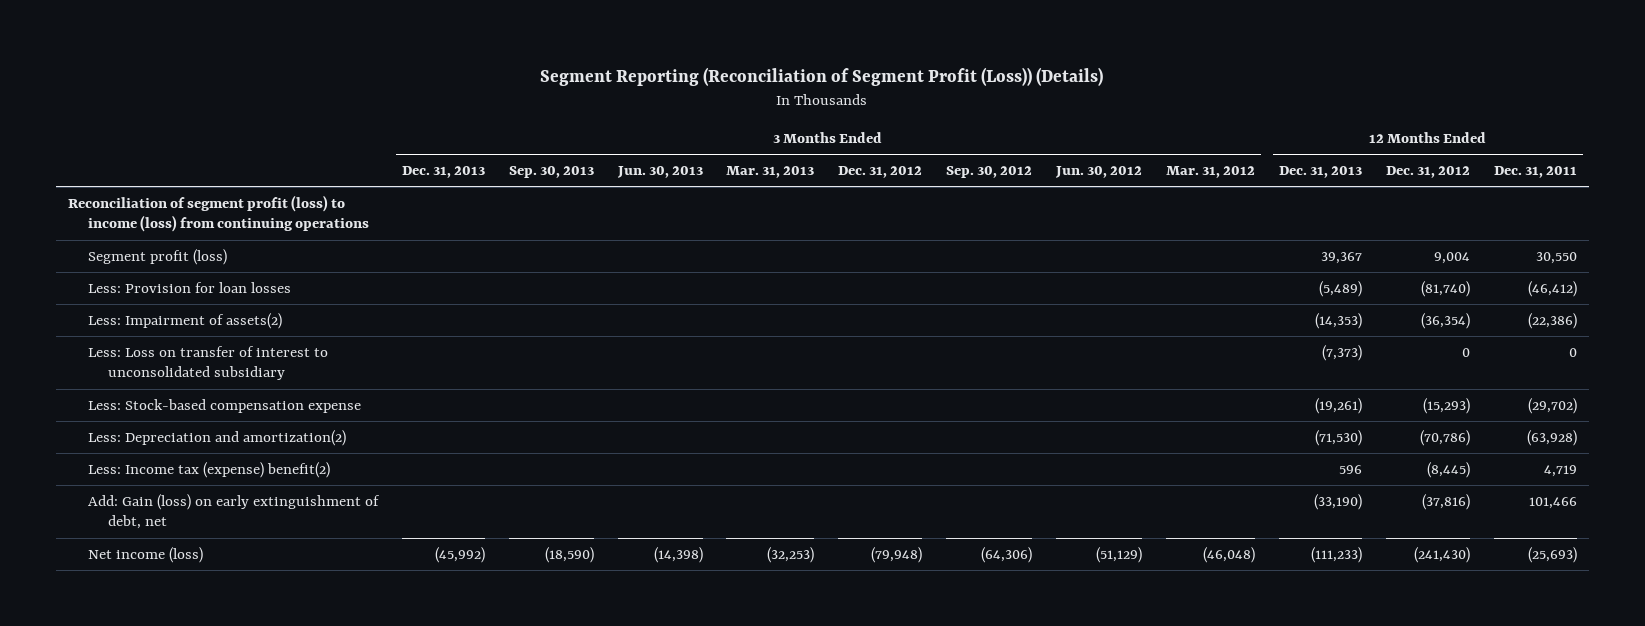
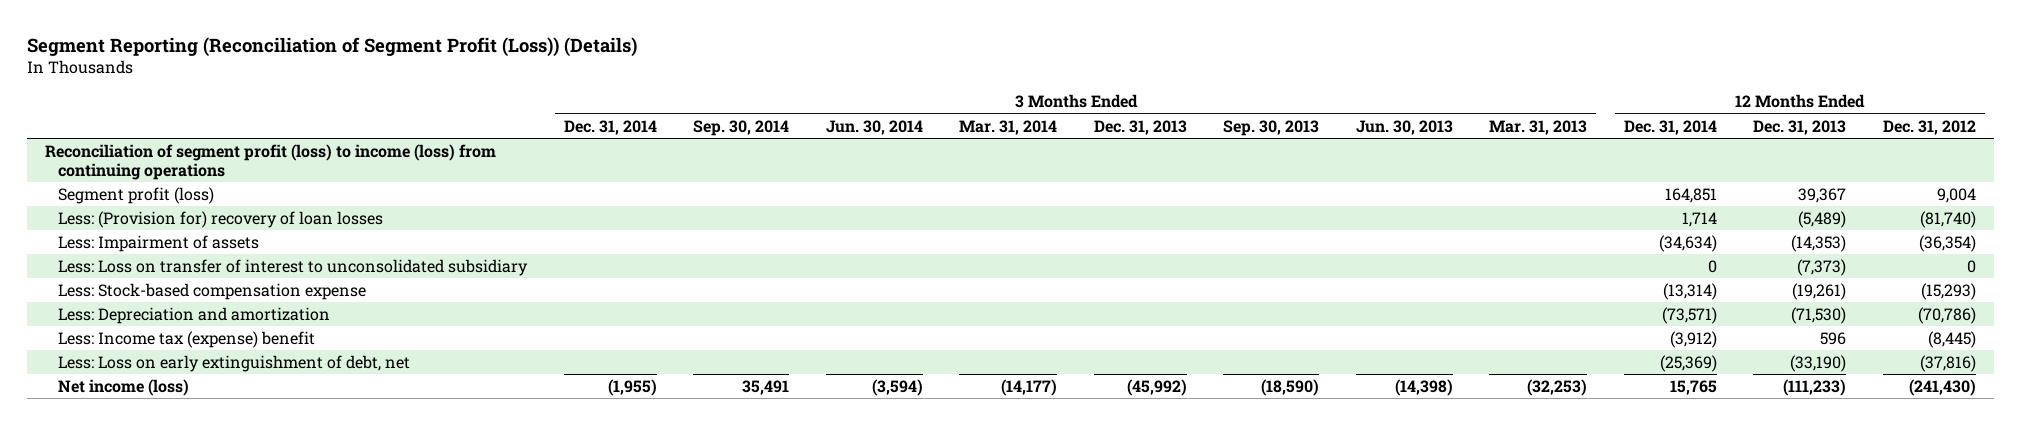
[838,165,923,178] Dec. 31, 2012 -> none
[946,165,1033,178] Sep. 30, 2012 -> none
[1055,165,1143,178] Jun. 30, 2012 -> none
[1165,165,1255,178] Mar. 31, 2012 -> none
[1493,165,1577,178] Dec. 31, 2011 -> none
none -> [563,119,657,135] Dec. 31, 2014
none -> [693,119,790,136] Sep. 30, 2014
none -> [825,119,923,135] Jun. 30, 2014
none -> [959,119,1058,135] Mar. 31, 2014
none -> [1623,119,1717,135] Dec. 31, 2014
[87,281,291,293] Less: Provision for loan losses -> [58,210,384,228] Less: (Provision for) recovery of loan losses
[87,312,282,329] Less: Impairment of assets(2) -> [58,234,260,252] Less: Impairment of assets
[87,429,346,446] Less: Depreciation and amortization(2) -> [58,306,331,324] Less: Depreciation and amortization
[87,461,330,478] Less: Income tax (expense) benefit(2) -> [58,330,316,348] Less: Income tax (expense) benefit
[87,493,380,530] Add: Gain (loss) on early extinguishment of debt, net -> [58,354,411,372] Less: Loss on early extinguishment of debt, net

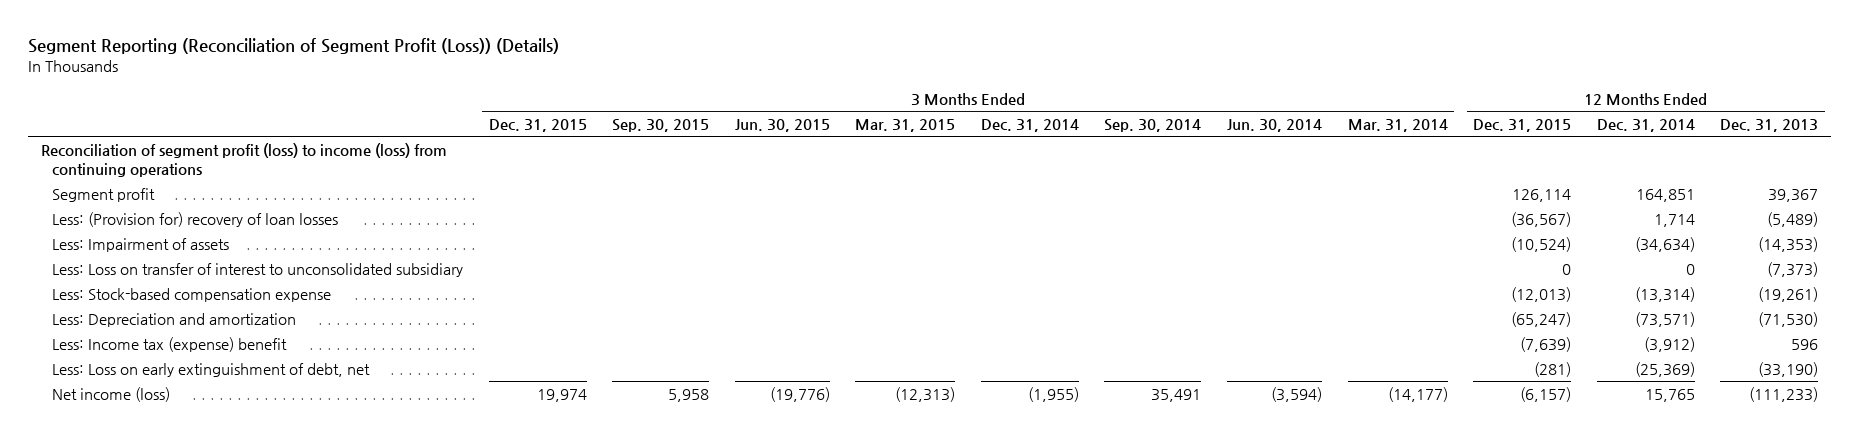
[1093,119,1187,135] Dec. 31, 2013 -> none
[1223,119,1320,136] Sep. 30, 2013 -> none
[1355,119,1453,135] Jun. 30, 2013 -> none
[1489,119,1588,135] Mar. 31, 2013 -> none
[1882,119,1976,135] Dec. 31, 2012 -> none
none -> [488,118,587,132] Dec. 31, 2015
none -> [612,118,710,132] Sep. 30, 2015
none -> [734,118,830,132] Jun. 30, 2015
none -> [855,118,956,132] Mar. 31, 2015
none -> [1473,118,1572,132] Dec. 31, 2015
[58,186,215,204] Segment profit (loss) -> [52,187,156,202] Segment profit

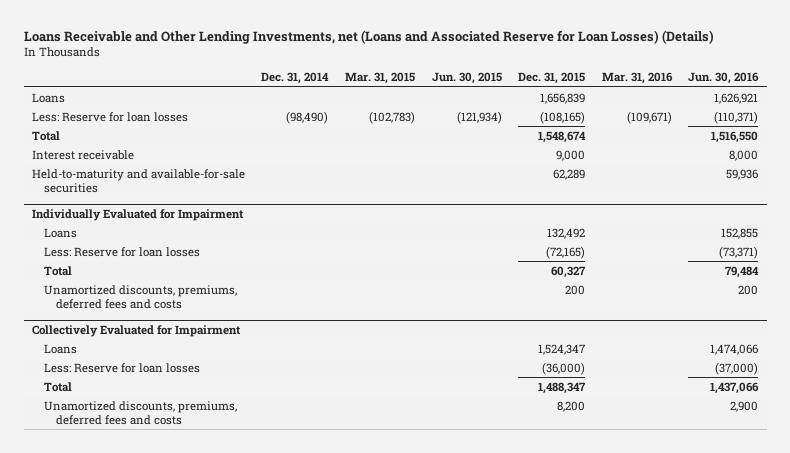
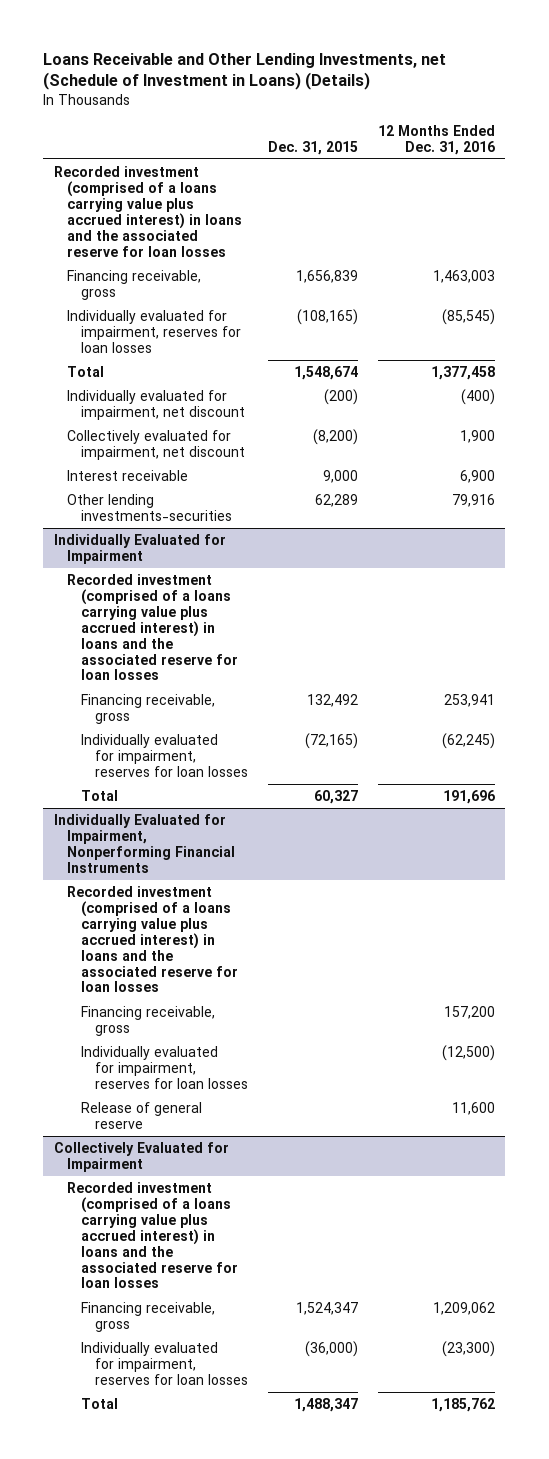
[23,29,714,44] Loans Receivable and Other Lending Investments, net (Loans and Associated Reserve for Loan Losses) (Details) -> [43,52,447,91] Loans Receivable and Other Lending Investments, net (Schedule of Investment in Loans) (Details)
[261,72,330,85] Dec. 31, 2014 -> none
[344,72,415,85] Mar. 31, 2015 -> none
[431,72,502,85] Jun. 30, 2015 -> none
[601,72,673,85] Mar. 31, 2016 -> none
[688,72,760,85] Jun. 30, 2016 -> none
none -> [378,124,496,155] 12 Months Ended Dec. 31, 2016
none -> [53,165,243,257] Recorded investment (comprised of a loans carrying value plus accrued interest) in loans and the associated reserve for loan losses
[31,92,65,103] Loans -> [67,269,202,300] Financing receivable, gross
[31,111,188,122] Less: Reserve for loan losses -> [67,309,241,353] Individually evaluated for impairment, reserves for loan losses
none -> [67,389,245,420] Individually evaluated for impairment, net discount
none -> [67,429,245,460] Collectively evaluated for impairment, net discount
[31,168,245,193] Held-to-maturity and available-for-sale securities -> [67,493,232,521] Other lending investments-securities
none -> [67,573,238,681] Recorded investment (comprised of a loans carrying value plus accrued interest) in loans and the associated reserve for loan losses
[43,227,77,238] Loans -> [80,693,215,724] Financing receivable, gross
[43,246,200,257] Less: Reserve for loan losses -> [80,733,248,777] Individually evaluated for impairment, reserves for loan losses
[43,284,237,309] Unamortized discounts, premiums, deferred fees and costs -> none
none -> [53,813,236,873] Individually Evaluated for Impairment, Nonperforming Financial Instruments
none -> [67,885,238,993] Recorded investment (comprised of a loans carrying value plus accrued interest) in loans and the associated reserve for loan losses
none -> [80,1005,215,1036] Financing receivable, gross
none -> [80,1045,248,1089] Individually evaluated for impairment, reserves for loan losses
none -> [80,1101,202,1129] Release of general reserve
[43,362,200,373] Less: Reserve for loan losses -> none
none -> [67,1181,238,1289] Recorded investment (comprised of a loans carrying value plus accrued interest) in loans and the associated reserve for loan losses
[43,343,77,354] Loans -> [80,1301,215,1332] Financing receivable, gross
none -> [80,1341,248,1385] Individually evaluated for impairment, reserves for loan losses
[43,400,237,425] Unamortized discounts, premiums, deferred fees and costs -> none

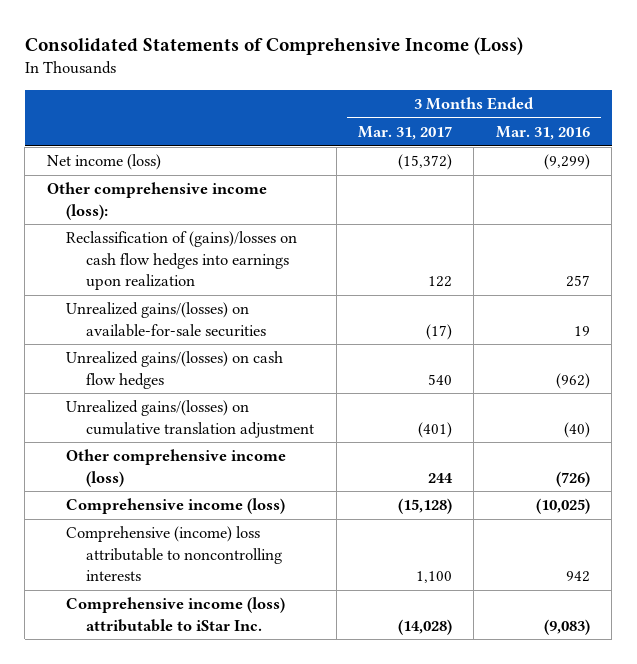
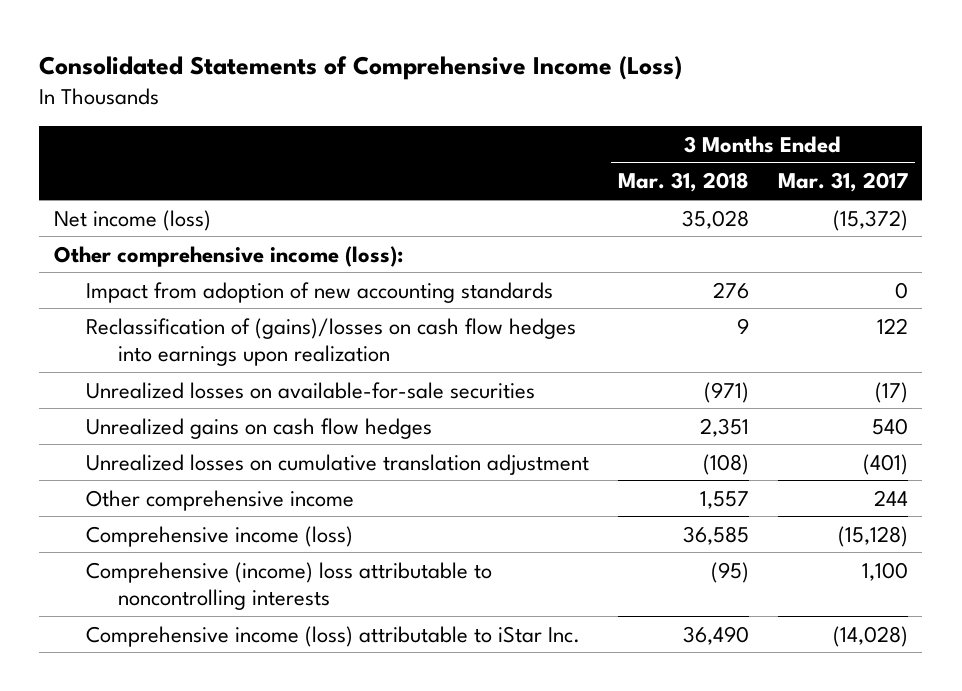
[495,126,590,141] Mar. 31, 2016 -> none
none -> [617,172,749,193] Mar. 31, 2018
none -> [85,281,553,303] Impact from adoption of new accounting standards
[66,302,267,337] Unrealized gains/(losses) on available-for-sale securities -> [85,381,535,399] Unrealized losses on available-for-sale securities
[66,351,284,389] Unrealized gains/(losses) on cash flow hedges -> [85,417,432,439] Unrealized gains on cash flow hedges
[66,400,315,438] Unrealized gains/(losses) on cumulative translation adjustment -> [85,453,589,475] Unrealized losses on cumulative translation adjustment
[66,449,287,487] Other comprehensive income (loss) -> [85,489,354,511] Other comprehensive income

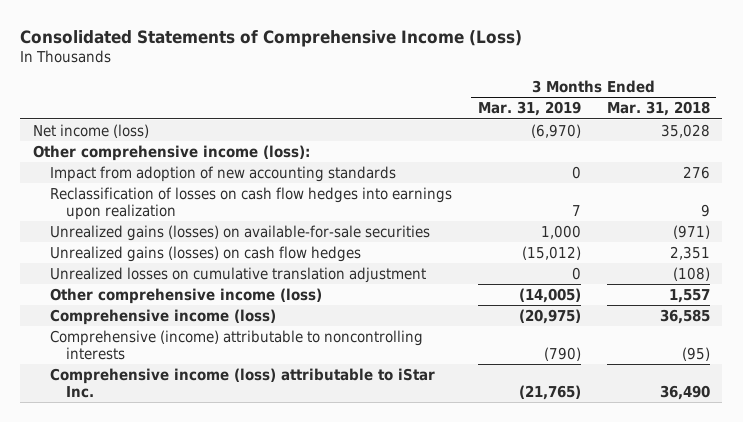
[777,172,908,193] Mar. 31, 2017 -> none
none -> [477,101,581,117] Mar. 31, 2019
[85,317,576,367] Reclassification of (gains)/losses on cash flow hedges into earnings upon realization -> [49,186,452,220] Reclassification of losses on cash flow hedges into earnings upon realization
[85,381,535,399] Unrealized losses on available-for-sale securities -> [49,224,430,241] Unrealized gains (losses) on available-for-sale securities
[85,417,432,439] Unrealized gains on cash flow hedges -> [49,245,361,262] Unrealized gains (losses) on cash flow hedges
[85,489,354,511] Other comprehensive income -> [49,287,322,304] Other comprehensive income (loss)
[85,561,492,611] Comprehensive (income) loss attributable to noncontrolling interests -> [49,329,423,360] Comprehensive (income) attributable to noncontrolling interests

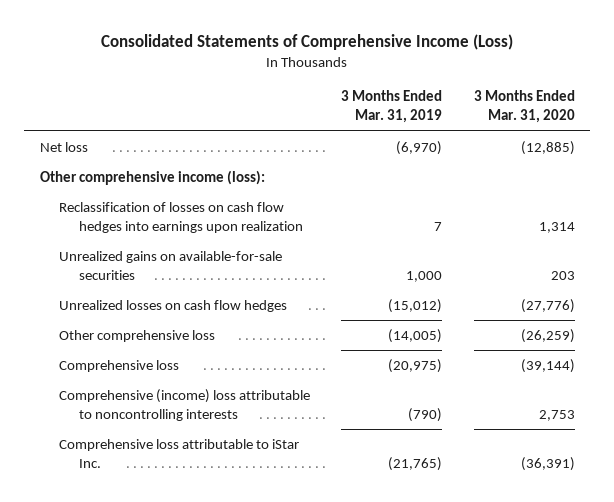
[606,101,710,117] Mar. 31, 2018 -> none
none -> [473,90,575,124] 3 Months Ended Mar. 31, 2020
[33,123,150,138] Net income (loss) -> [39,141,88,152] Net loss
[49,165,396,182] Impact from adoption of new accounting standards -> none
[49,266,426,283] Unrealized losses on cumulative translation adjustment -> none
[49,224,430,241] Unrealized gains (losses) on available-for-sale securities -> [59,250,283,280] Unrealized gains on available-for-sale securities
[49,245,361,262] Unrealized gains (losses) on cash flow hedges -> [59,299,288,312] Unrealized losses on cash flow hedges
[49,287,322,304] Other comprehensive income (loss) -> [59,329,216,342] Other comprehensive loss
[49,308,276,325] Comprehensive income (loss) -> [59,359,180,372] Comprehensive loss
[49,329,423,360] Comprehensive (income) attributable to noncontrolling interests -> [59,388,311,421] Comprehensive (income) loss attributable to noncontrolling interests
[49,367,435,398] Comprehensive income (loss) attributable to iStar Inc. -> [59,438,300,468] Comprehensive loss attributable to iStar Inc.

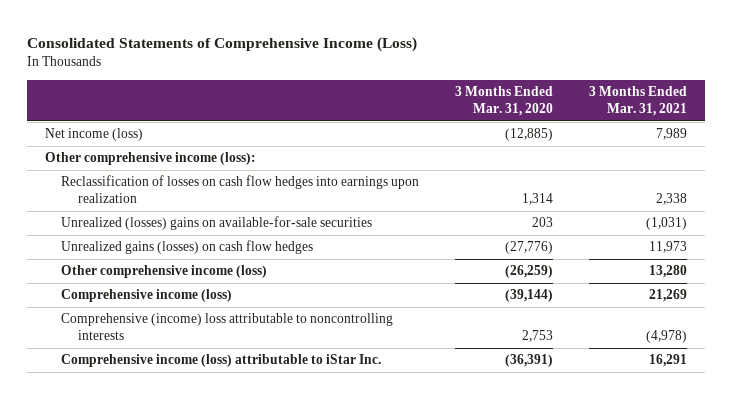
[341,90,443,124] 3 Months Ended Mar. 31, 2019 -> none
none -> [589,86,688,117] 3 Months Ended Mar. 31, 2021
[39,141,88,152] Net loss -> [44,128,143,142] Net income (loss)
[59,250,283,280] Unrealized gains on available-for-sale securities -> [61,216,373,231] Unrealized (losses) gains on available-for-sale securities
[59,299,288,312] Unrealized losses on cash flow hedges -> [61,240,314,255] Unrealized gains (losses) on cash flow hedges
[59,329,216,342] Other comprehensive loss -> [61,265,268,279] Other comprehensive income (loss)
[59,359,180,372] Comprehensive loss -> [61,289,233,303] Comprehensive income (loss)
[59,438,300,468] Comprehensive loss attributable to iStar Inc. -> [61,354,382,368] Comprehensive income (loss) attributable to iStar Inc.

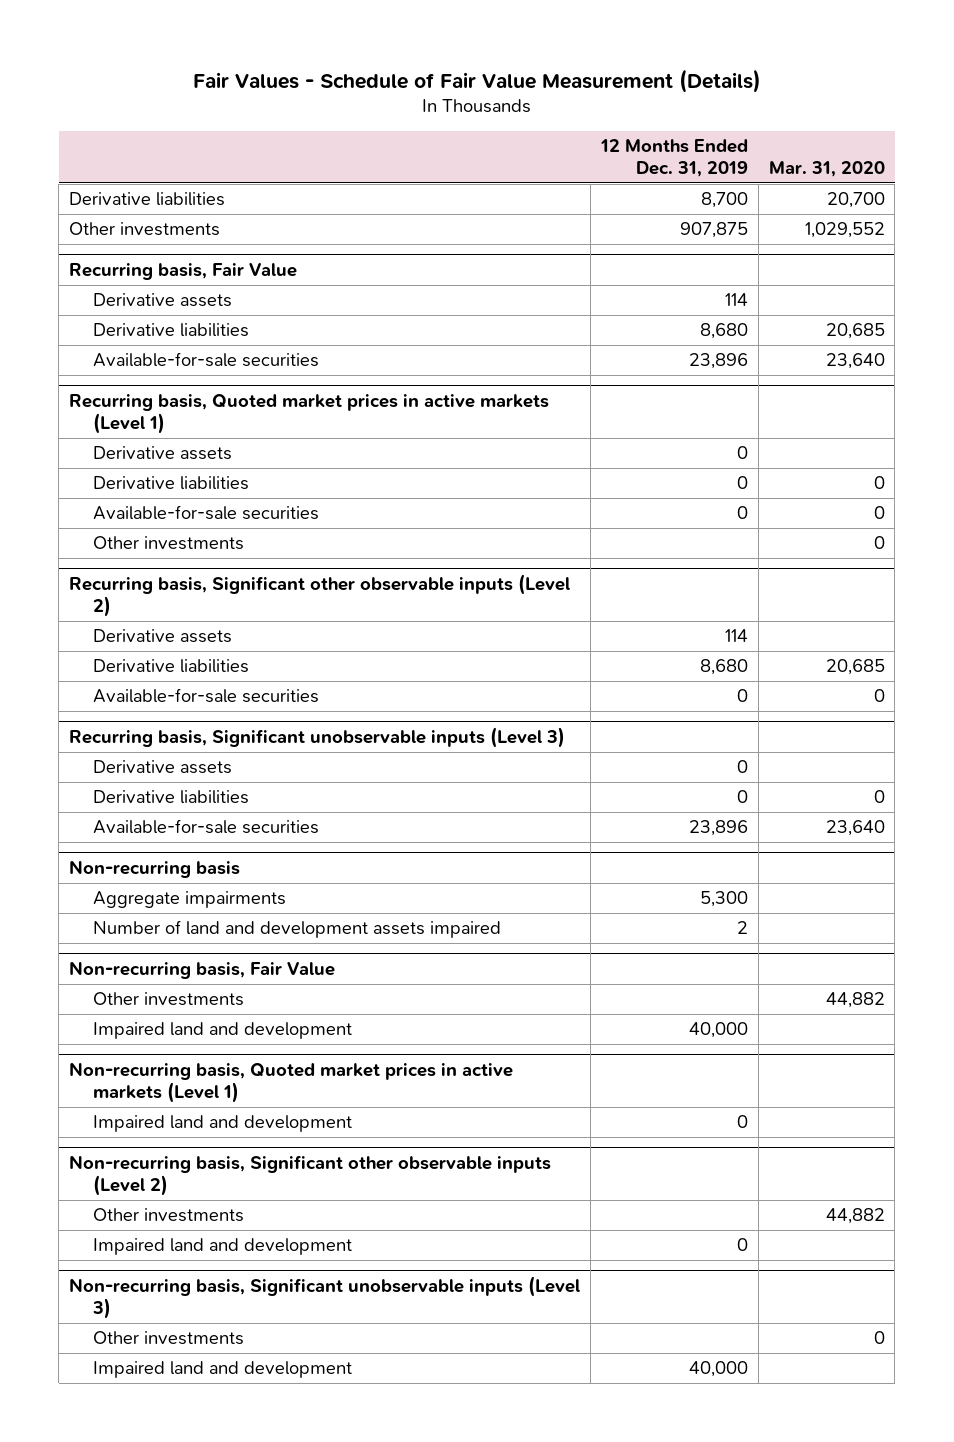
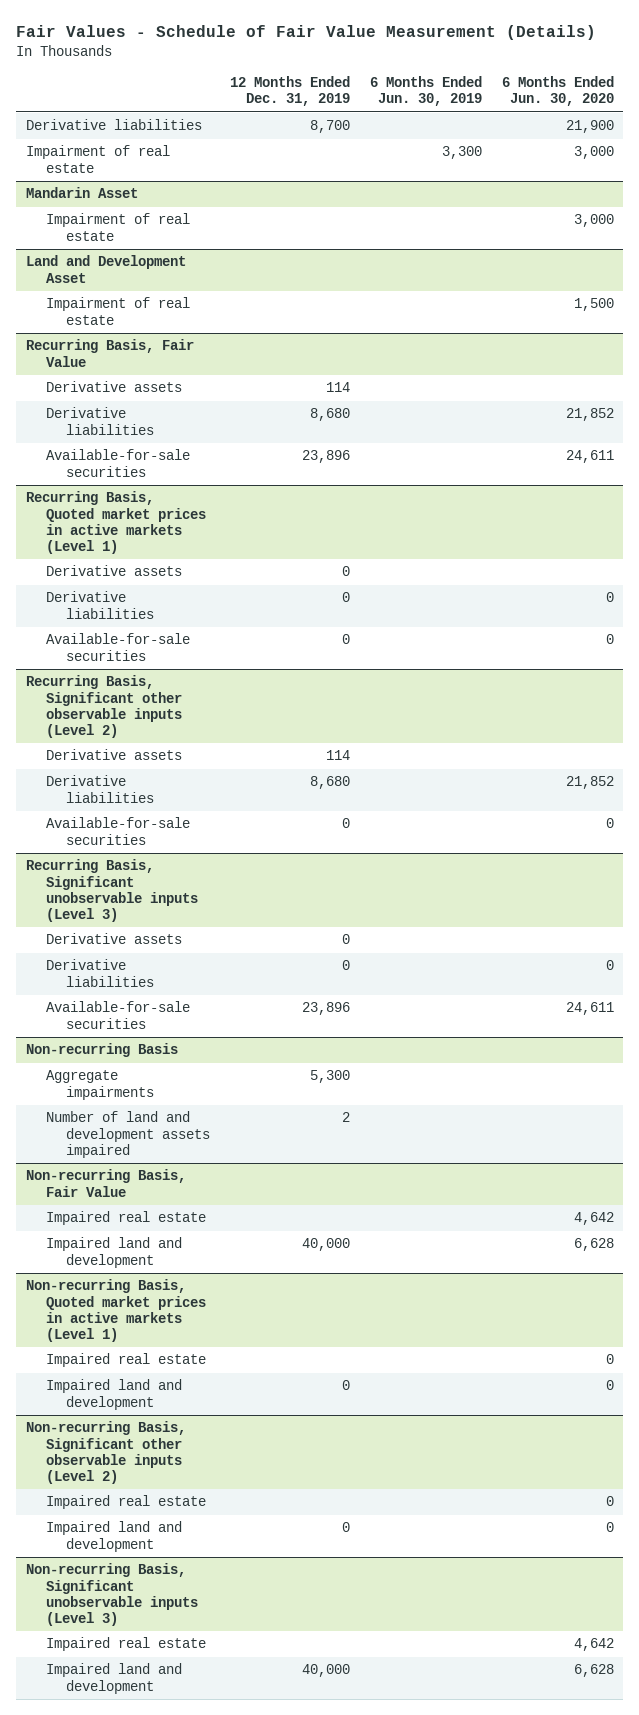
[768,161,885,178] Mar. 31, 2020 -> none
none -> [369,76,482,107] 6 Months Ended Jun. 30, 2019
none -> [501,76,614,107] 6 Months Ended Jun. 30, 2020
[69,222,221,237] Other investments -> none
none -> [25,145,170,173] Impairment of real estate
none -> [25,187,138,199] Mandarin Asset
none -> [46,213,191,241] Impairment of real estate
none -> [25,255,186,283] Land and Development Asset
none -> [46,297,191,325] Impairment of real estate
[69,263,298,281] Recurring basis, Fair Value -> [25,339,194,367] Recurring Basis, Fair Value
[69,394,550,435] Recurring basis, Quoted market prices in active markets (Level 1) -> [25,491,207,554] Recurring Basis, Quoted market prices in active markets (Level 1)
[93,536,245,551] Other investments -> none
[69,574,571,618] Recurring basis, Significant other observable inputs (Level 2) -> [25,675,183,738] Recurring Basis, Significant other observable inputs (Level 2)
[69,727,566,749] Recurring basis, Significant unobservable inputs (Level 3) -> [25,859,199,922] Recurring Basis, Significant unobservable inputs (Level 3)
[69,860,241,879] Non-recurring basis -> [25,1043,178,1058] Non-recurring Basis
[93,992,245,1007] Other investments -> none
[69,961,336,980] Non-recurring basis, Fair Value -> [25,1169,186,1197] Non-recurring Basis, Fair Value
none -> [46,1211,207,1226] Impaired real estate
[69,1062,514,1104] Non-recurring basis, Quoted market prices in active markets (Level 1) -> [25,1279,207,1342] Non-recurring Basis, Quoted market prices in active markets (Level 1)
none -> [46,1353,207,1368] Impaired real estate
[93,1208,245,1223] Other investments -> none
[69,1155,552,1197] Non-recurring basis, Significant other observable inputs (Level 2) -> [25,1421,186,1484] Non-recurring Basis, Significant other observable inputs (Level 2)
none -> [46,1495,207,1510] Impaired real estate
[93,1331,245,1346] Other investments -> none
[69,1276,581,1320] Non-recurring basis, Significant unobservable inputs (Level 3) -> [25,1563,199,1626] Non-recurring Basis, Significant unobservable inputs (Level 3)
none -> [46,1637,207,1652] Impaired real estate

